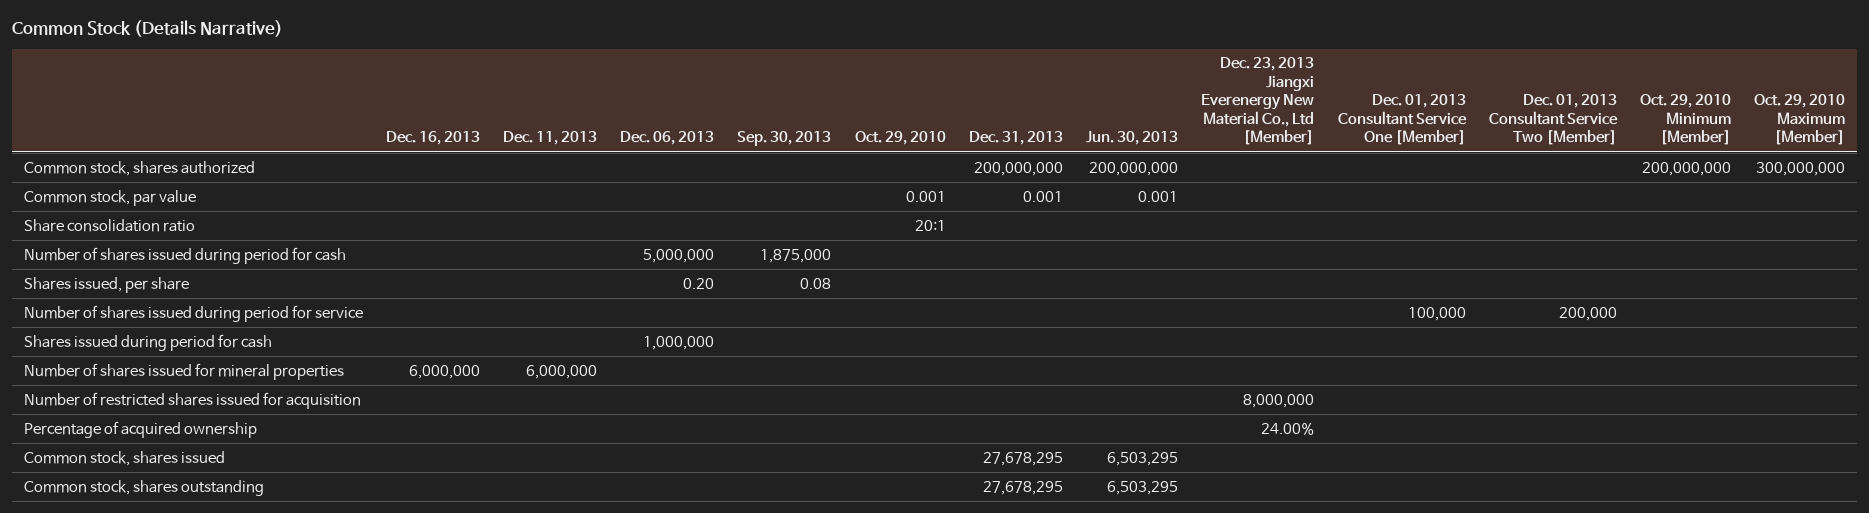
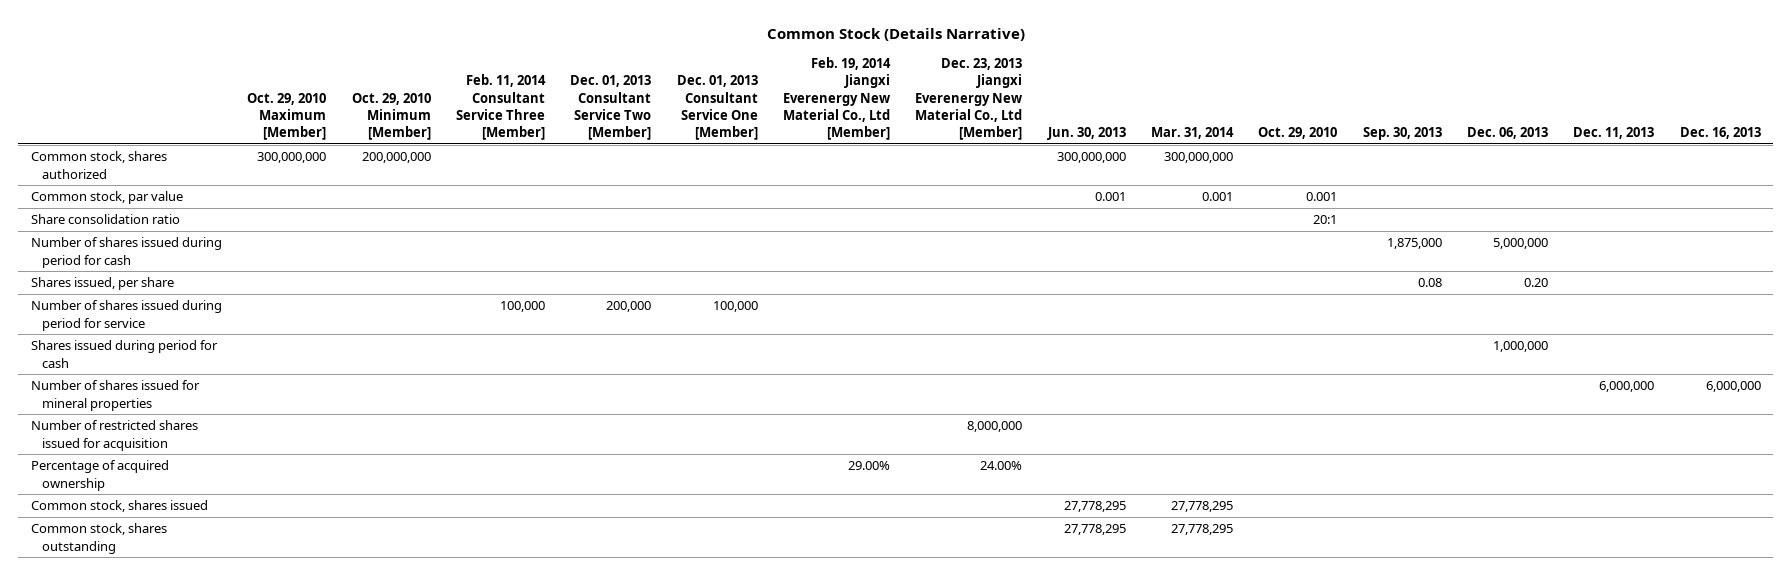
[968,131,1063,146] Dec. 31, 2013 -> none
none -> [455,74,546,140] Feb. 11, 2014 Consultant Service Three [Member]
none -> [782,57,891,140] Feb. 19, 2014 Jiangxi Everenergy New Material Co., Ltd [Member]
none -> [1151,126,1235,139] Mar. 31, 2014
[1089,161,1179,176] 200,000,000 -> [1056,152,1126,164] 300,000,000
[1107,451,1179,466] 6,503,295 -> [1063,501,1126,513] 27,778,295
[1107,480,1179,495] 6,503,295 -> [1063,524,1126,536] 27,778,295

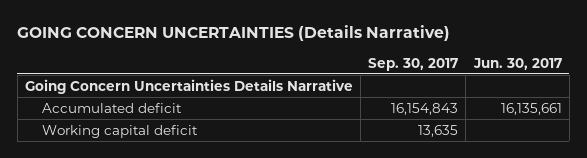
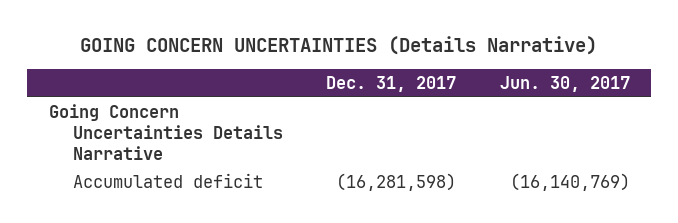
[368,57,459,71] Sep. 30, 2017 -> none
none -> [326,75,457,92] Dec. 31, 2017
[41,124,198,138] Working capital deficit -> none
[500,102,562,115] 16,135,661 -> [509,172,630,191] (16,140,769)

